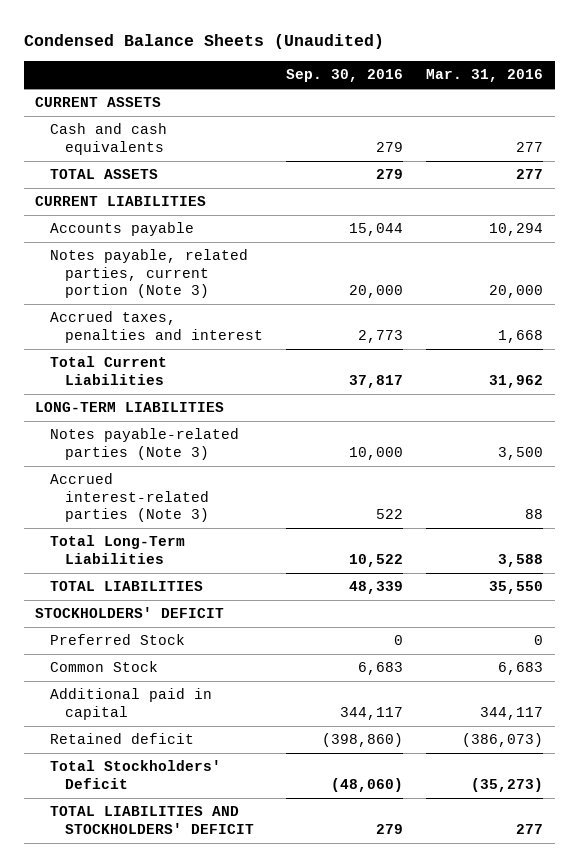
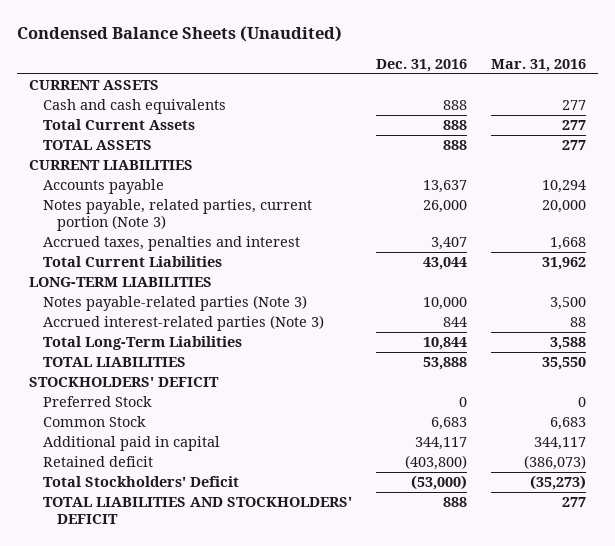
[285,69,403,83] Sep. 30, 2016 -> none
none -> [375,58,467,72] Dec. 31, 2016
none -> [42,119,195,131] Total Current Assets

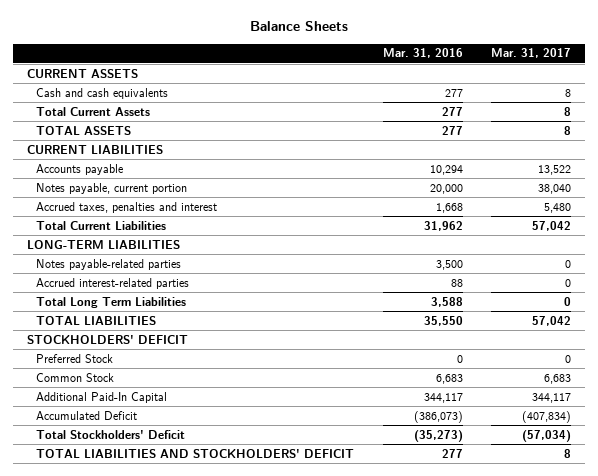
[16,26,342,43] Condensed Balance Sheets (Unaudited) -> [249,21,348,32] Balance Sheets
[375,58,467,72] Dec. 31, 2016 -> none
none -> [491,48,572,59] Mar. 31, 2017
[42,199,312,232] Notes payable, related parties, current portion (Note 3) -> [36,182,188,194] Notes payable, current portion
[42,295,307,312] Notes payable-related parties (Note 3) -> [36,258,182,270] Notes payable-related parties
[42,315,324,332] Accrued interest-related parties (Note 3) -> [36,277,190,289] Accrued interest-related parties
[42,336,242,351] Total Long-Term Liabilities -> [36,296,187,308] Total Long Term Liabilities
[42,436,220,452] Additional paid in capital -> [36,391,168,403] Additional Paid-In Capital
[42,456,153,468] Retained deficit -> [36,410,138,420] Accumulated Deficit

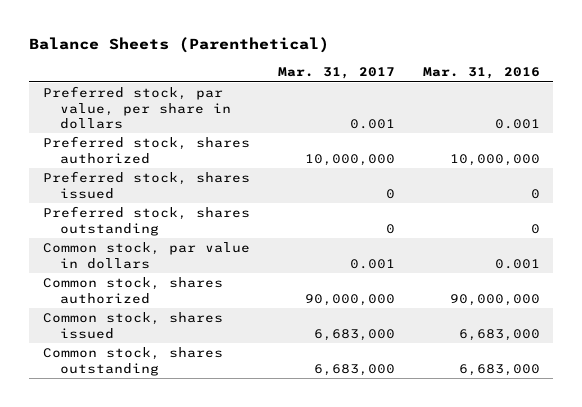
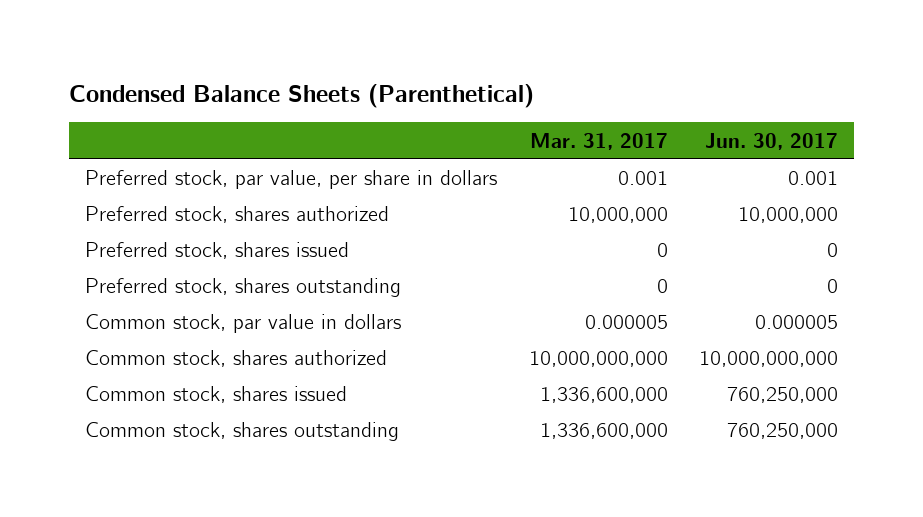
[29,36,330,53] Balance Sheets (Parenthetical) -> [69,83,535,108] Condensed Balance Sheets (Parenthetical)
[422,66,540,79] Mar. 31, 2016 -> none
none -> [705,132,839,150] Jun. 30, 2017
[349,258,395,269] 0.001 -> [584,315,668,330] 0.000005
[304,293,395,306] 90,000,000 -> [528,351,668,368] 10,000,000,000
[313,328,395,341] 6,683,000 -> [539,387,668,404] 1,336,600,000
[313,363,395,376] 6,683,000 -> [539,423,668,440] 1,336,600,000

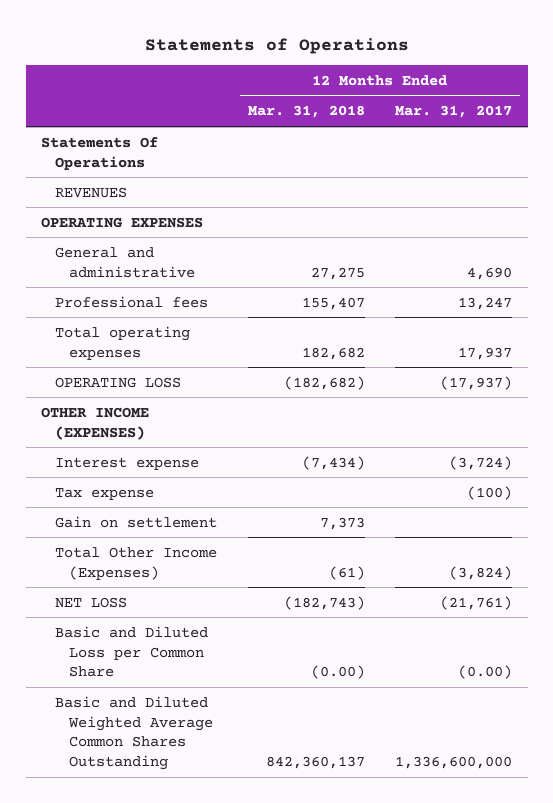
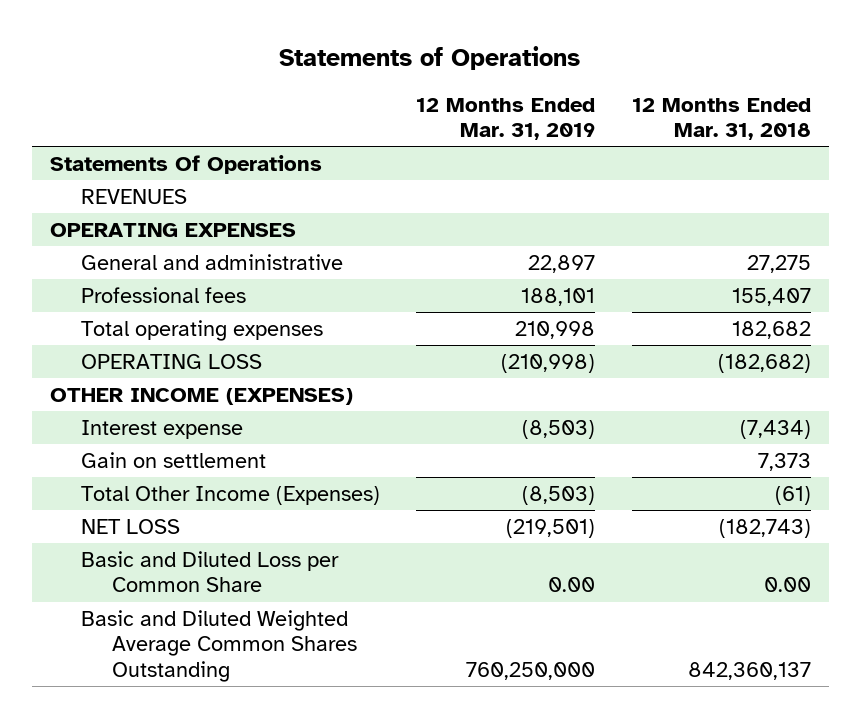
[395,105,513,119] Mar. 31, 2017 -> none
none -> [416,97,596,140] 12 Months Ended Mar. 31, 2019
[55,487,155,500] Tax expense -> none
[310,665,365,680] (0.00) -> [763,577,811,593] 0.00

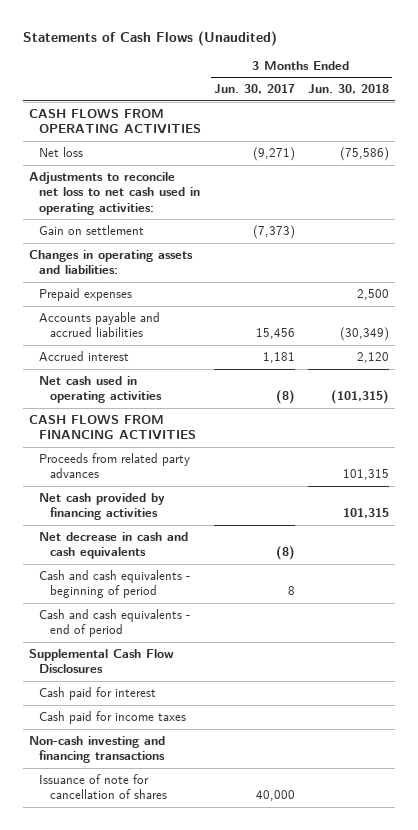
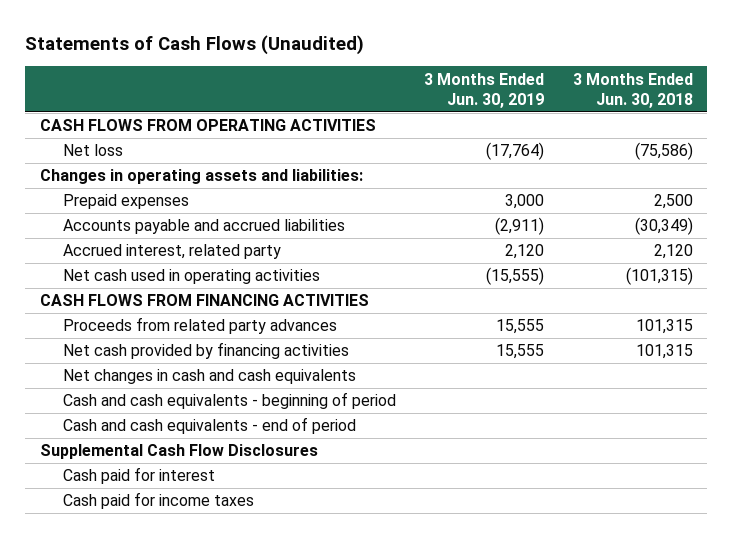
[213,84,295,95] Jun. 30, 2017 -> none
none -> [424,72,545,109] 3 Months Ended Jun. 30, 2019
[28,172,201,215] Adjustments to reconcile net loss to net cash used in operating activities: -> none
[39,225,145,236] Gain on settlement -> none
[39,351,130,362] Accrued interest -> [62,244,281,260] Accrued interest, related party
[39,532,189,560] Net decrease in cash and cash equivalents -> [62,369,356,385] Net changes in cash and cash equivalents
[28,736,166,764] Non-cash investing and financing transactions -> none
[39,774,167,800] Issuance of note for cancellation of shares -> none

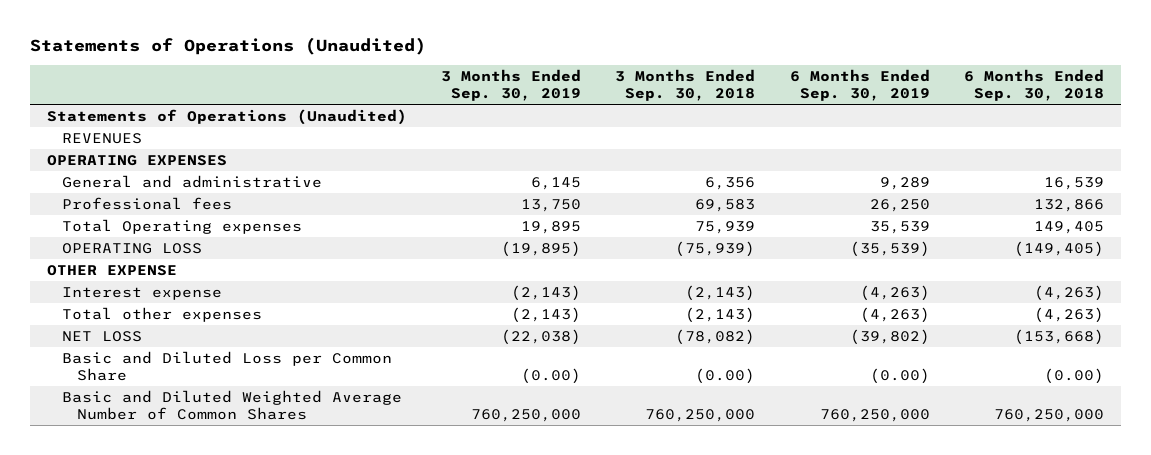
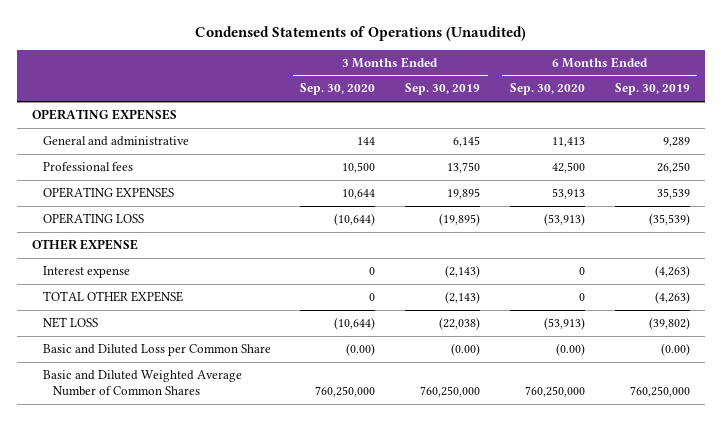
[29,37,426,56] Statements of Operations (Unaudited) -> [194,25,526,41] Condensed Statements of Operations (Unaudited)
[615,69,756,102] 3 Months Ended Sep. 30, 2018 -> none
[963,69,1104,102] 6 Months Ended Sep. 30, 2018 -> none
none -> [300,83,376,96] Sep. 30, 2020
none -> [509,83,585,96] Sep. 30, 2020
[46,108,407,125] Statements of Operations (Unaudited) -> none
[62,132,143,144] REVENUES -> none
[62,218,303,234] Total Operating expenses -> [42,187,174,199] OPERATING EXPENSES
[62,306,263,322] Total other expenses -> [42,291,183,303] TOTAL OTHER EXPENSE

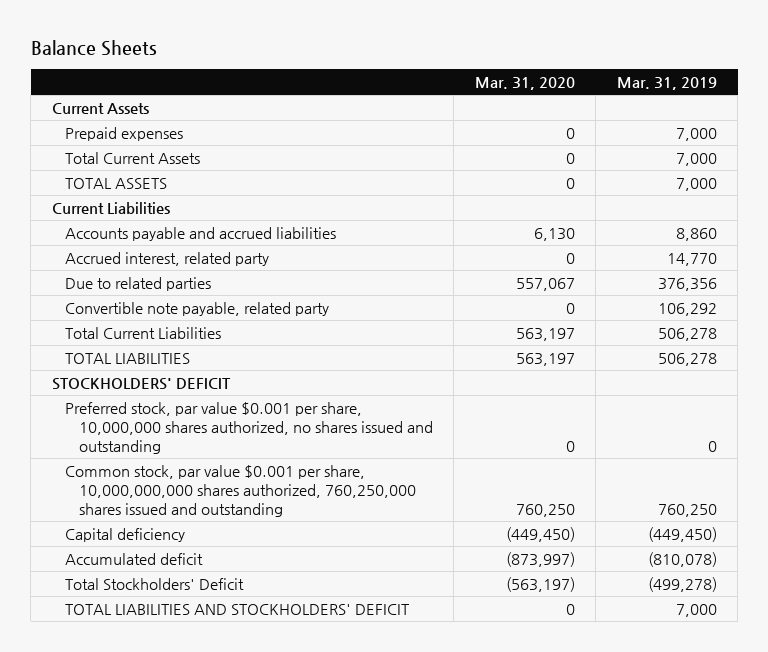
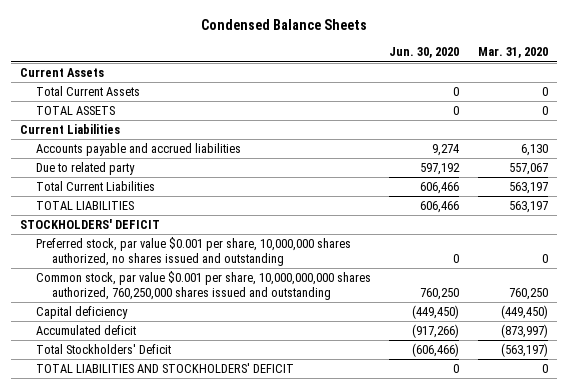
[30,40,157,57] Balance Sheets -> [200,19,367,31] Condensed Balance Sheets
[616,77,717,91] Mar. 31, 2019 -> none
none -> [389,47,460,59] Jun. 30, 2020
[65,126,184,141] Prepaid expenses -> none
[65,251,270,266] Accrued interest, related party -> none
[65,301,330,316] Convertible note payable, related party -> none
[65,276,212,291] Due to related parties -> [35,161,135,175] Due to related party

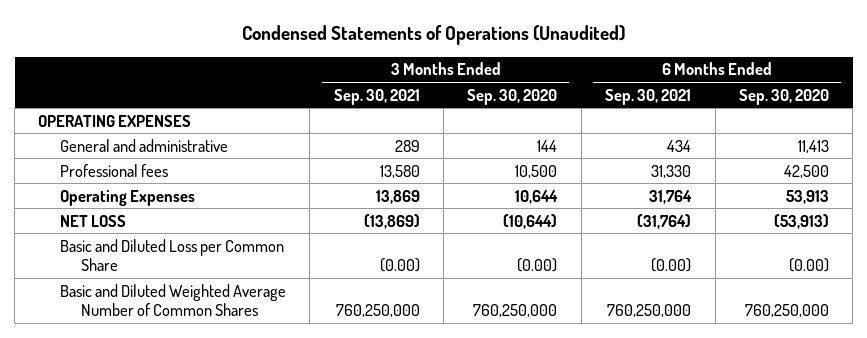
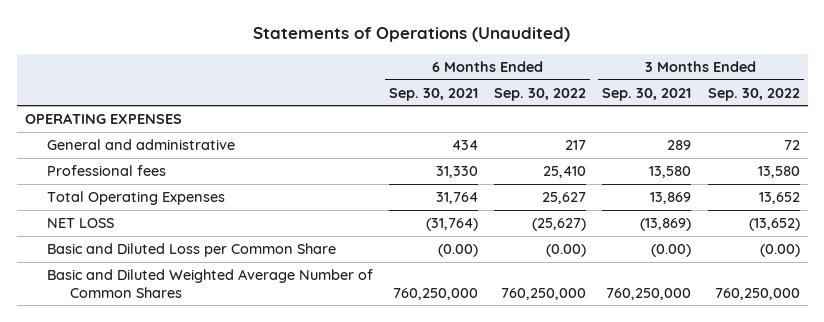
[241,25,625,46] Condensed Statements of Operations (Unaudited) -> [253,27,571,43] Statements of Operations (Unaudited)
[467,88,558,105] Sep. 30, 2020 -> none
[738,88,829,105] Sep. 30, 2020 -> none
none -> [494,87,587,101] Sep. 30, 2022
none -> [707,87,800,101] Sep. 30, 2022
[59,189,195,206] Operating Expenses -> [47,190,226,205] Total Operating Expenses

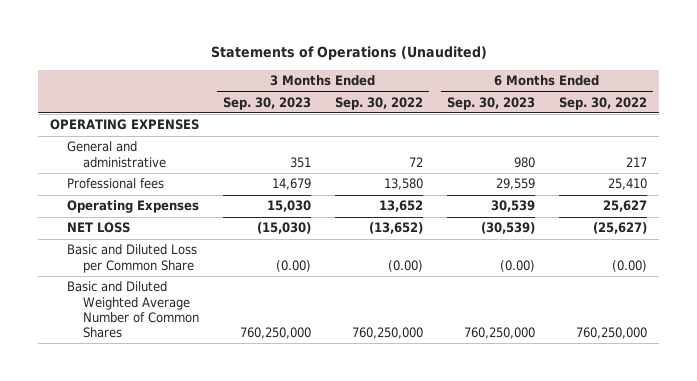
[389,87,479,101] Sep. 30, 2021 -> none
[602,87,692,101] Sep. 30, 2021 -> none
none -> [223,96,312,110] Sep. 30, 2023
none -> [446,96,535,110] Sep. 30, 2023
[47,190,226,205] Total Operating Expenses -> [66,200,199,214] Operating Expenses

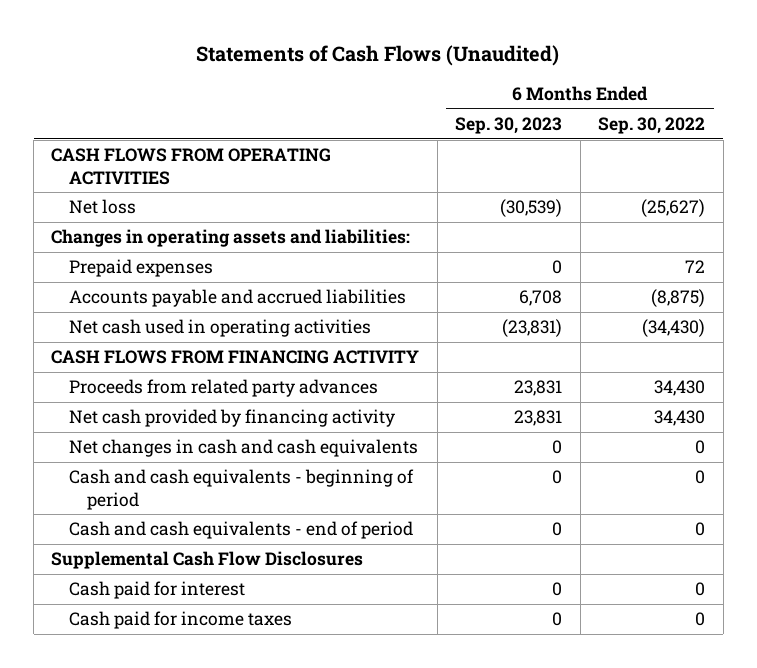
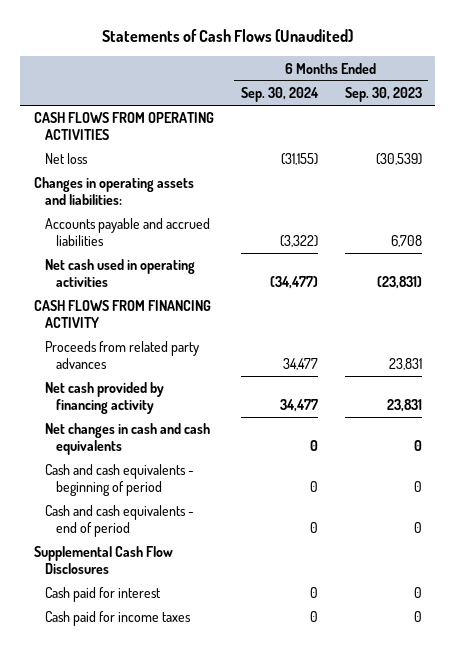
[598,116,706,134] Sep. 30, 2022 -> none
none -> [240,87,319,103] Sep. 30, 2024
[69,259,214,278] Prepaid expenses -> none

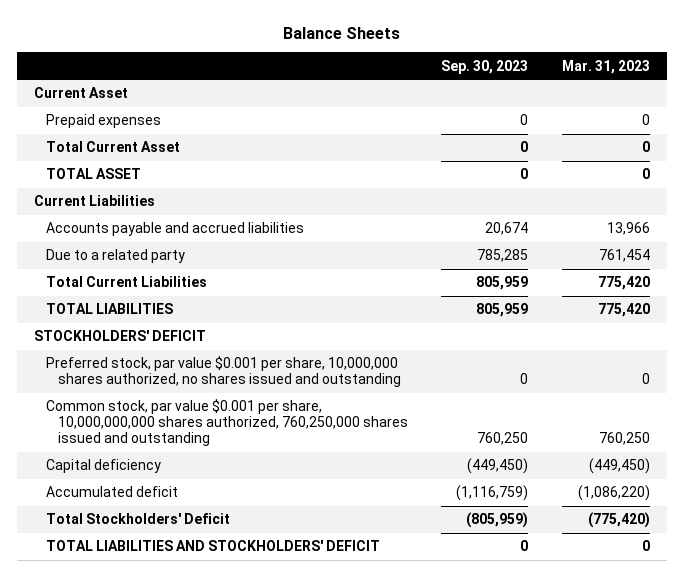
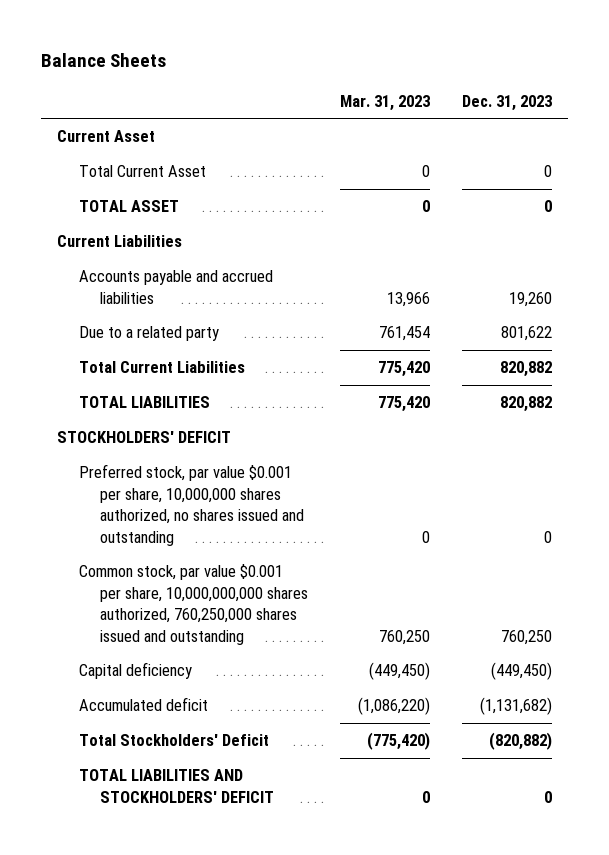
[441,59,529,74] Sep. 30, 2023 -> none
none -> [462,94,553,111] Dec. 31, 2023
[45,114,161,129] Prepaid expenses -> none

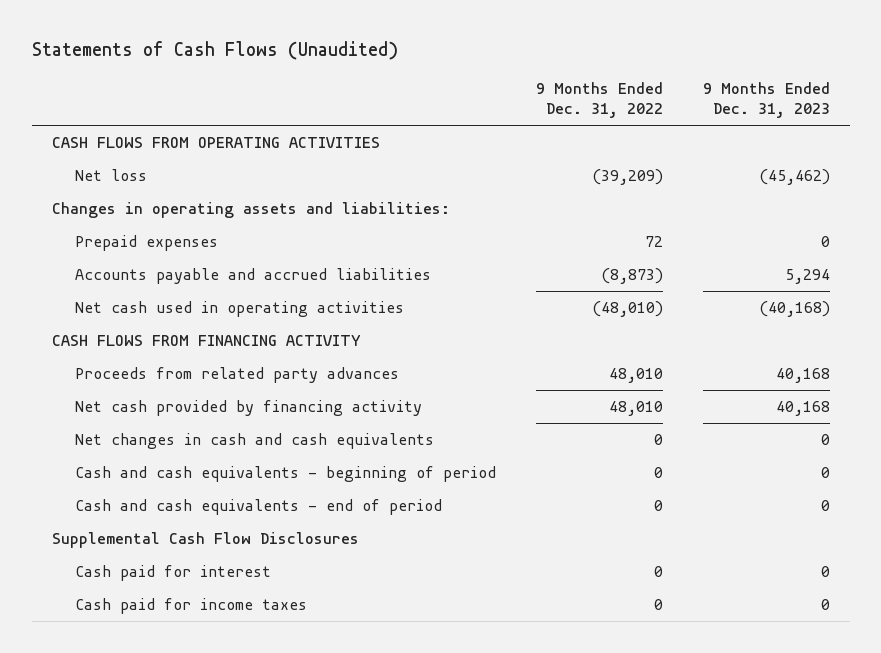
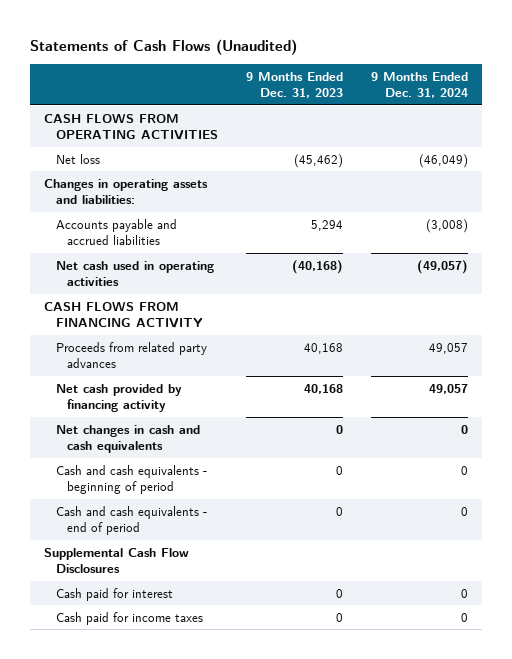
[535,82,663,119] 9 Months Ended Dec. 31, 2022 -> none
none -> [370,71,468,99] 9 Months Ended Dec. 31, 2024
[75,234,219,251] Prepaid expenses -> none

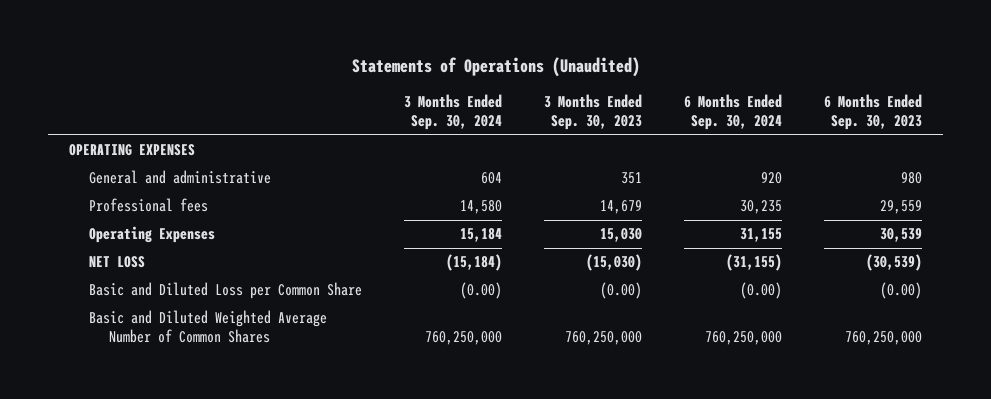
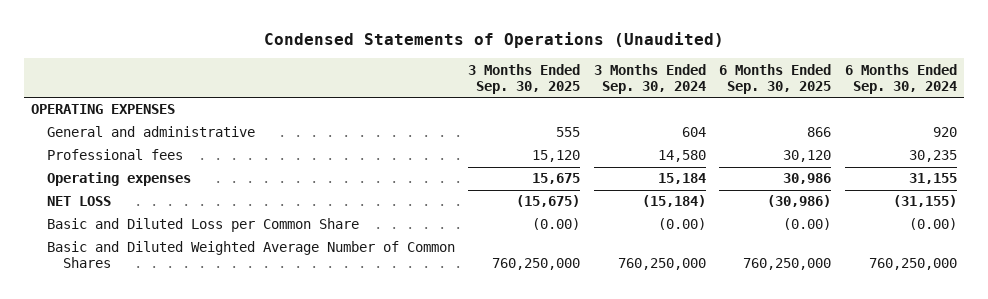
[351,57,640,78] Statements of Operations (Unaudited) -> [264,32,725,49] Condensed Statements of Operations (Unaudited)
[544,94,643,131] 3 Months Ended Sep. 30, 2023 -> none
[824,94,923,131] 6 Months Ended Sep. 30, 2023 -> none
none -> [468,63,581,94] 3 Months Ended Sep. 30, 2025
none -> [719,63,832,94] 6 Months Ended Sep. 30, 2025
[88,226,215,244] Operating Expenses -> [46,172,191,187] Operating expenses

